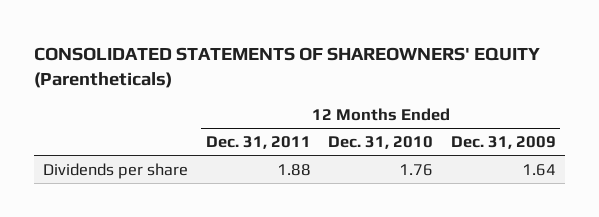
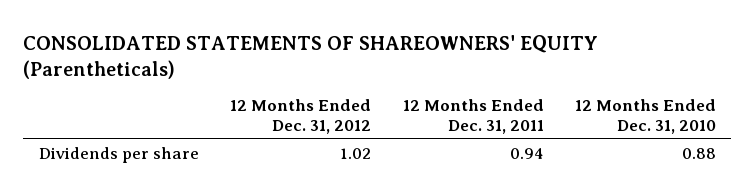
[450,135,556,149] Dec. 31, 2009 -> none
none -> [230,99,372,135] 12 Months Ended Dec. 31, 2012
[276,163,311,176] 1.88 -> [509,147,544,159] 0.94
[399,163,434,176] 1.76 -> [681,147,716,159] 0.88

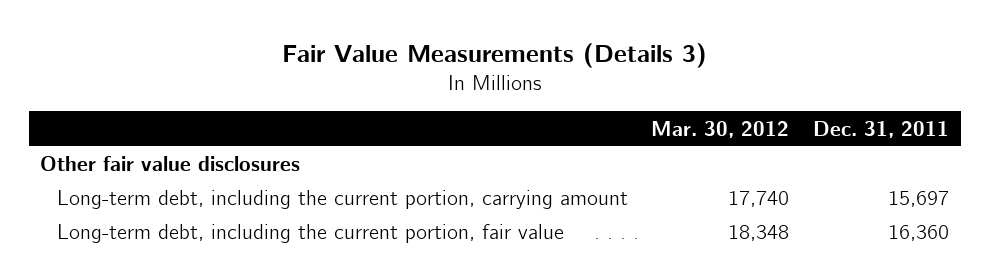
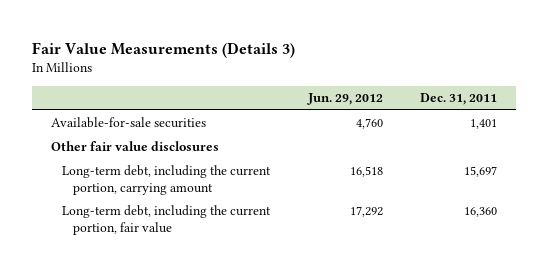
[651,120,790,138] Mar. 30, 2012 -> none
none -> [306,93,383,106] Jun. 29, 2012
none -> [51,117,207,129] Available-for-sale securities

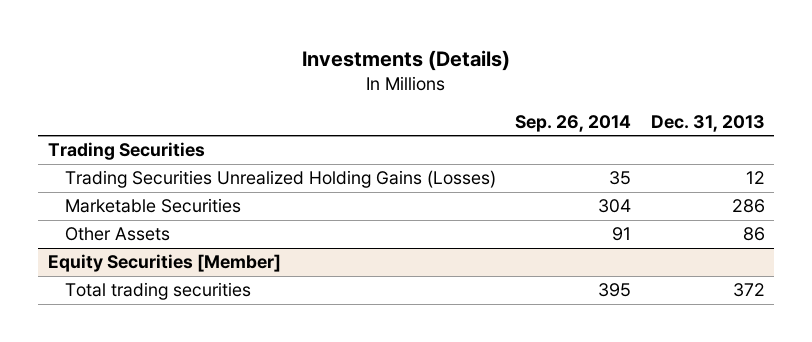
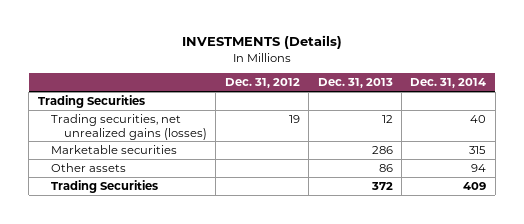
[302,49,511,71] Investments (Details) -> [181,35,342,50] INVESTMENTS (Details)
[515,114,632,132] Sep. 26, 2014 -> none
none -> [224,78,300,89] Dec. 31, 2012
none -> [410,78,487,89] Dec. 31, 2014
[47,254,281,273] Equity Securities [Member] -> none
[65,170,497,189] Trading Securities Unrealized Holding Gains (Losses) -> [50,113,207,140] Trading securities, net unrealized gains (losses)
[65,198,242,214] Marketable Securities -> [50,144,177,154] Marketable securities
[65,227,171,242] Other Assets -> [50,162,126,172] Other assets
[65,282,252,301] Total trading securities -> [50,179,158,193] Trading Securities

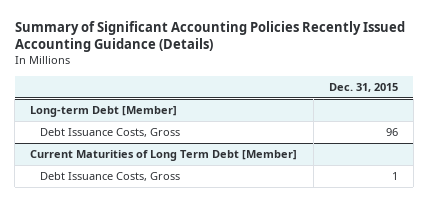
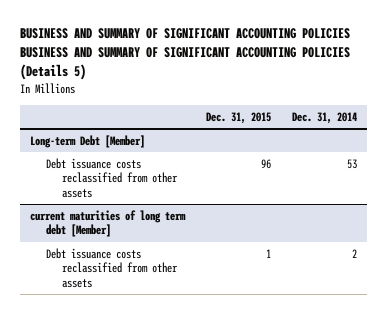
[14,21,405,53] Summary of Significant Accounting Policies Recently Issued Accounting Guidance (Details) -> [19,28,350,81] BUSINESS AND SUMMARY OF SIGNIFICANT ACCOUNTING POLICIES BUSINESS AND SUMMARY OF SIGNIFICANT ACCOUNTING POLICIES (Details 5)
none -> [291,111,357,124] Dec. 31, 2014
[40,128,181,138] Debt Issuance Costs, Gross -> none
[40,172,181,182] Debt Issuance Costs, Gross -> none
none -> [45,157,178,198] Debt issuance costs reclassified from other assets
[30,150,298,162] Current Maturities of Long Term Debt [Member] -> [29,209,186,238] current maturities of long term debt [Member]
none -> [45,247,178,288] Debt issuance costs reclassified from other assets

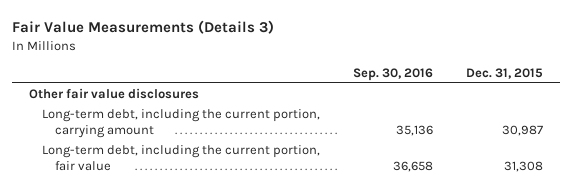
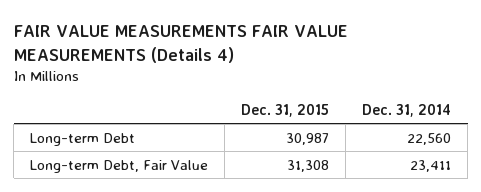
[12,20,275,35] Fair Value Measurements (Details 3) -> [13,25,348,63] FAIR VALUE MEASUREMENTS FAIR VALUE MEASUREMENTS (Details 4)
[353,67,434,81] Sep. 30, 2016 -> none
none -> [362,104,452,118] Dec. 31, 2014
[28,88,199,100] Other fair value disclosures -> none
[41,109,320,138] Long-term debt, including the current portion, carrying amount -> [30,132,136,146] Long-term Debt
[41,145,320,171] Long-term debt, including the current portion, fair value -> [30,159,209,173] Long-term Debt, Fair Value

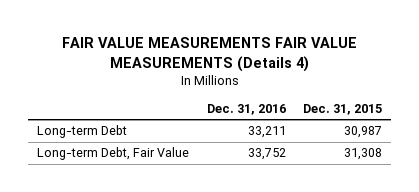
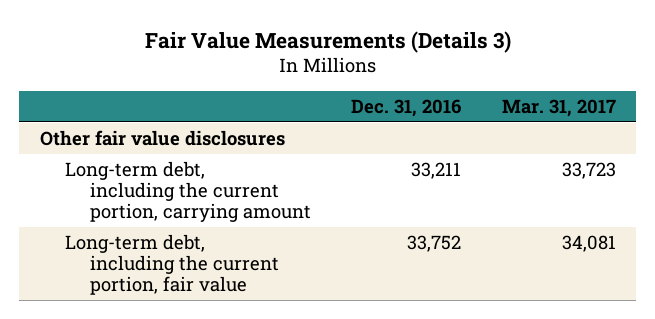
[61,37,357,72] FAIR VALUE MEASUREMENTS FAIR VALUE MEASUREMENTS (Details 4) -> [144,30,511,53] Fair Value Measurements (Details 3)
[302,103,382,115] Dec. 31, 2015 -> none
none -> [501,98,616,117] Mar. 31, 2017
none -> [39,130,285,147] Other fair value disclosures
[37,125,128,139] Long-term Debt -> [64,161,311,223] Long-term debt, including the current portion, carrying amount
[37,147,190,161] Long-term Debt, Fair Value -> [64,234,279,296] Long-term debt, including the current portion, fair value

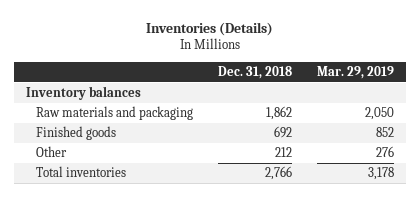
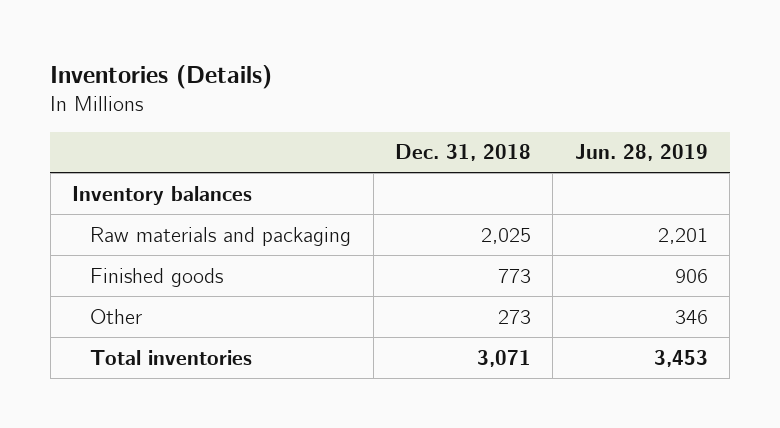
[316,65,394,79] Mar. 29, 2019 -> none
none -> [574,144,708,162] Jun. 28, 2019
[265,106,292,121] 1,862 -> [481,227,532,244] 2,025
[273,126,292,139] 692 -> [498,268,532,283] 773
[274,147,292,158] 212 -> [498,309,532,324] 273
[264,166,292,181] 2,766 -> [477,349,532,367] 3,071

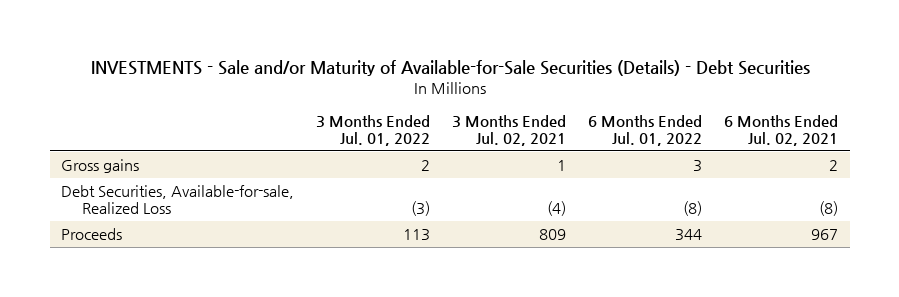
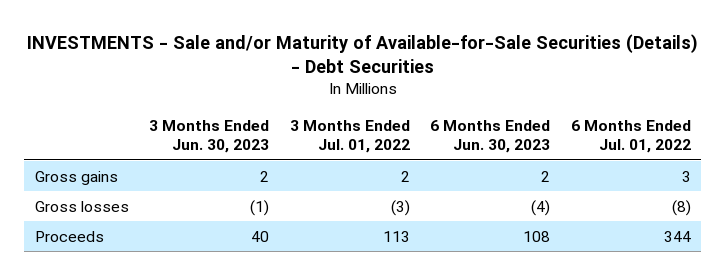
[452,115,567,147] 3 Months Ended Jul. 02, 2021 -> none
[724,115,839,147] 6 Months Ended Jul. 02, 2021 -> none
none -> [149,119,270,154] 3 Months Ended Jun. 30, 2023
none -> [430,119,551,154] 6 Months Ended Jun. 30, 2023
[61,185,295,215] Debt Securities, Available-for-sale, Realized Loss -> [34,200,129,212] Gross losses

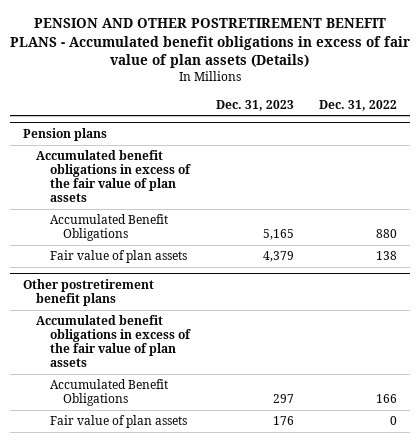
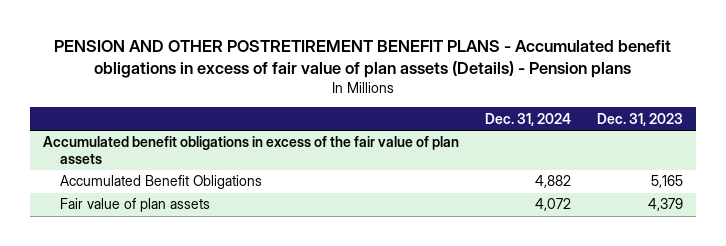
[10,18,411,69] PENSION AND OTHER POSTRETIREMENT BENEFIT PLANS - Accumulated benefit obligations in excess of fair value of plan assets (Details) -> [54,40,672,79] PENSION AND OTHER POSTRETIREMENT BENEFIT PLANS - Accumulated benefit obligations in excess of fair value of plan assets (Details) - Pension plans
[319,99,398,111] Dec. 31, 2022 -> none
none -> [485,112,572,126] Dec. 31, 2024
[22,128,107,142] Pension plans -> none
[22,279,154,307] Other postretirement benefit plans -> none
[36,315,191,367] Accumulated benefit obligations in excess of the fair value of plan assets -> none
[49,379,168,407] Accumulated Benefit Obligations -> none
[49,415,187,429] Fair value of plan assets -> none

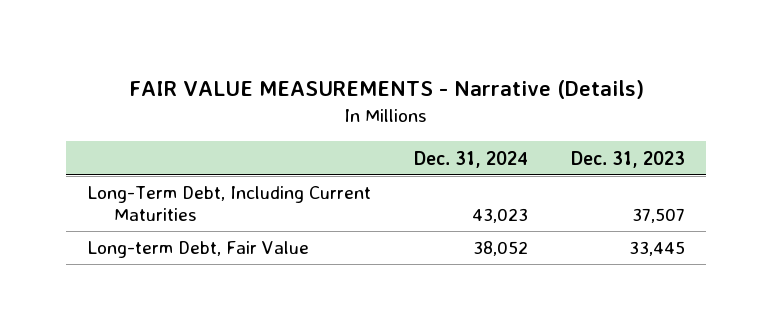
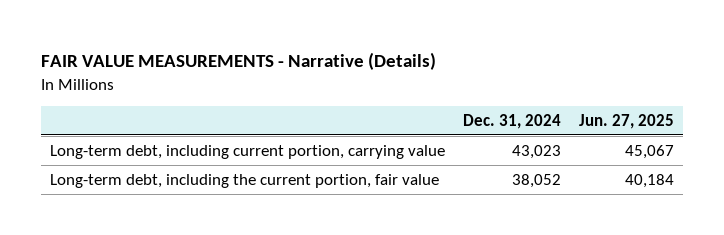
[570,150,685,168] Dec. 31, 2023 -> none
none -> [579,113,675,129] Jun. 27, 2025
[87,186,371,222] Long-Term Debt, Including Current Maturities -> [50,144,446,159] Long-term debt, including current portion, carrying value
[87,241,309,259] Long-term Debt, Fair Value -> [50,173,440,188] Long-term debt, including the current portion, fair value

